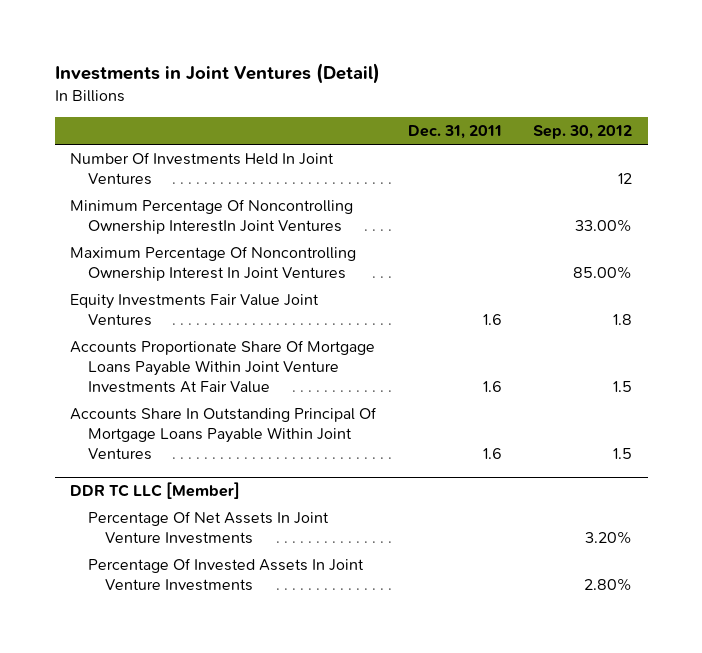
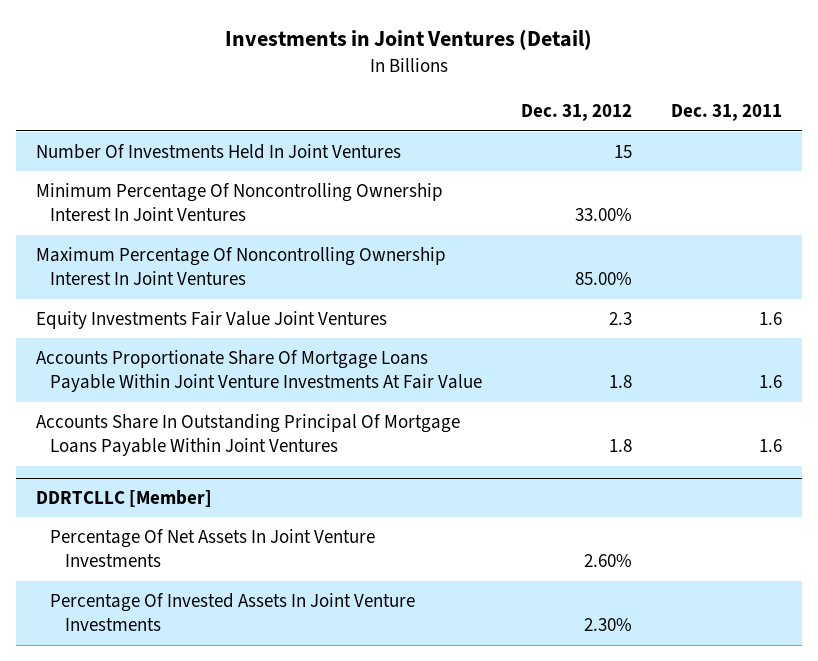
[533,125,633,140] Sep. 30, 2012 -> none
none -> [521,104,633,122] Dec. 31, 2012
[70,198,354,235] Minimum Percentage Of Noncontrolling Ownership InterestIn Joint Ventures -> [35,182,443,222] Minimum Percentage Of Noncontrolling Ownership Interest In Joint Ventures
[70,481,241,499] DDR TC LLC [Member] -> none
[87,510,329,545] Percentage Of Net Assets In Joint Venture Investments -> none
[87,557,364,592] Percentage Of Invested Assets In Joint Venture Investments -> none
none -> [35,490,212,508] DDRTCLLC [Member]
none -> [50,528,376,568] Percentage Of Net Assets In Joint Venture Investments
none -> [50,592,416,632] Percentage Of Invested Assets In Joint Venture Investments

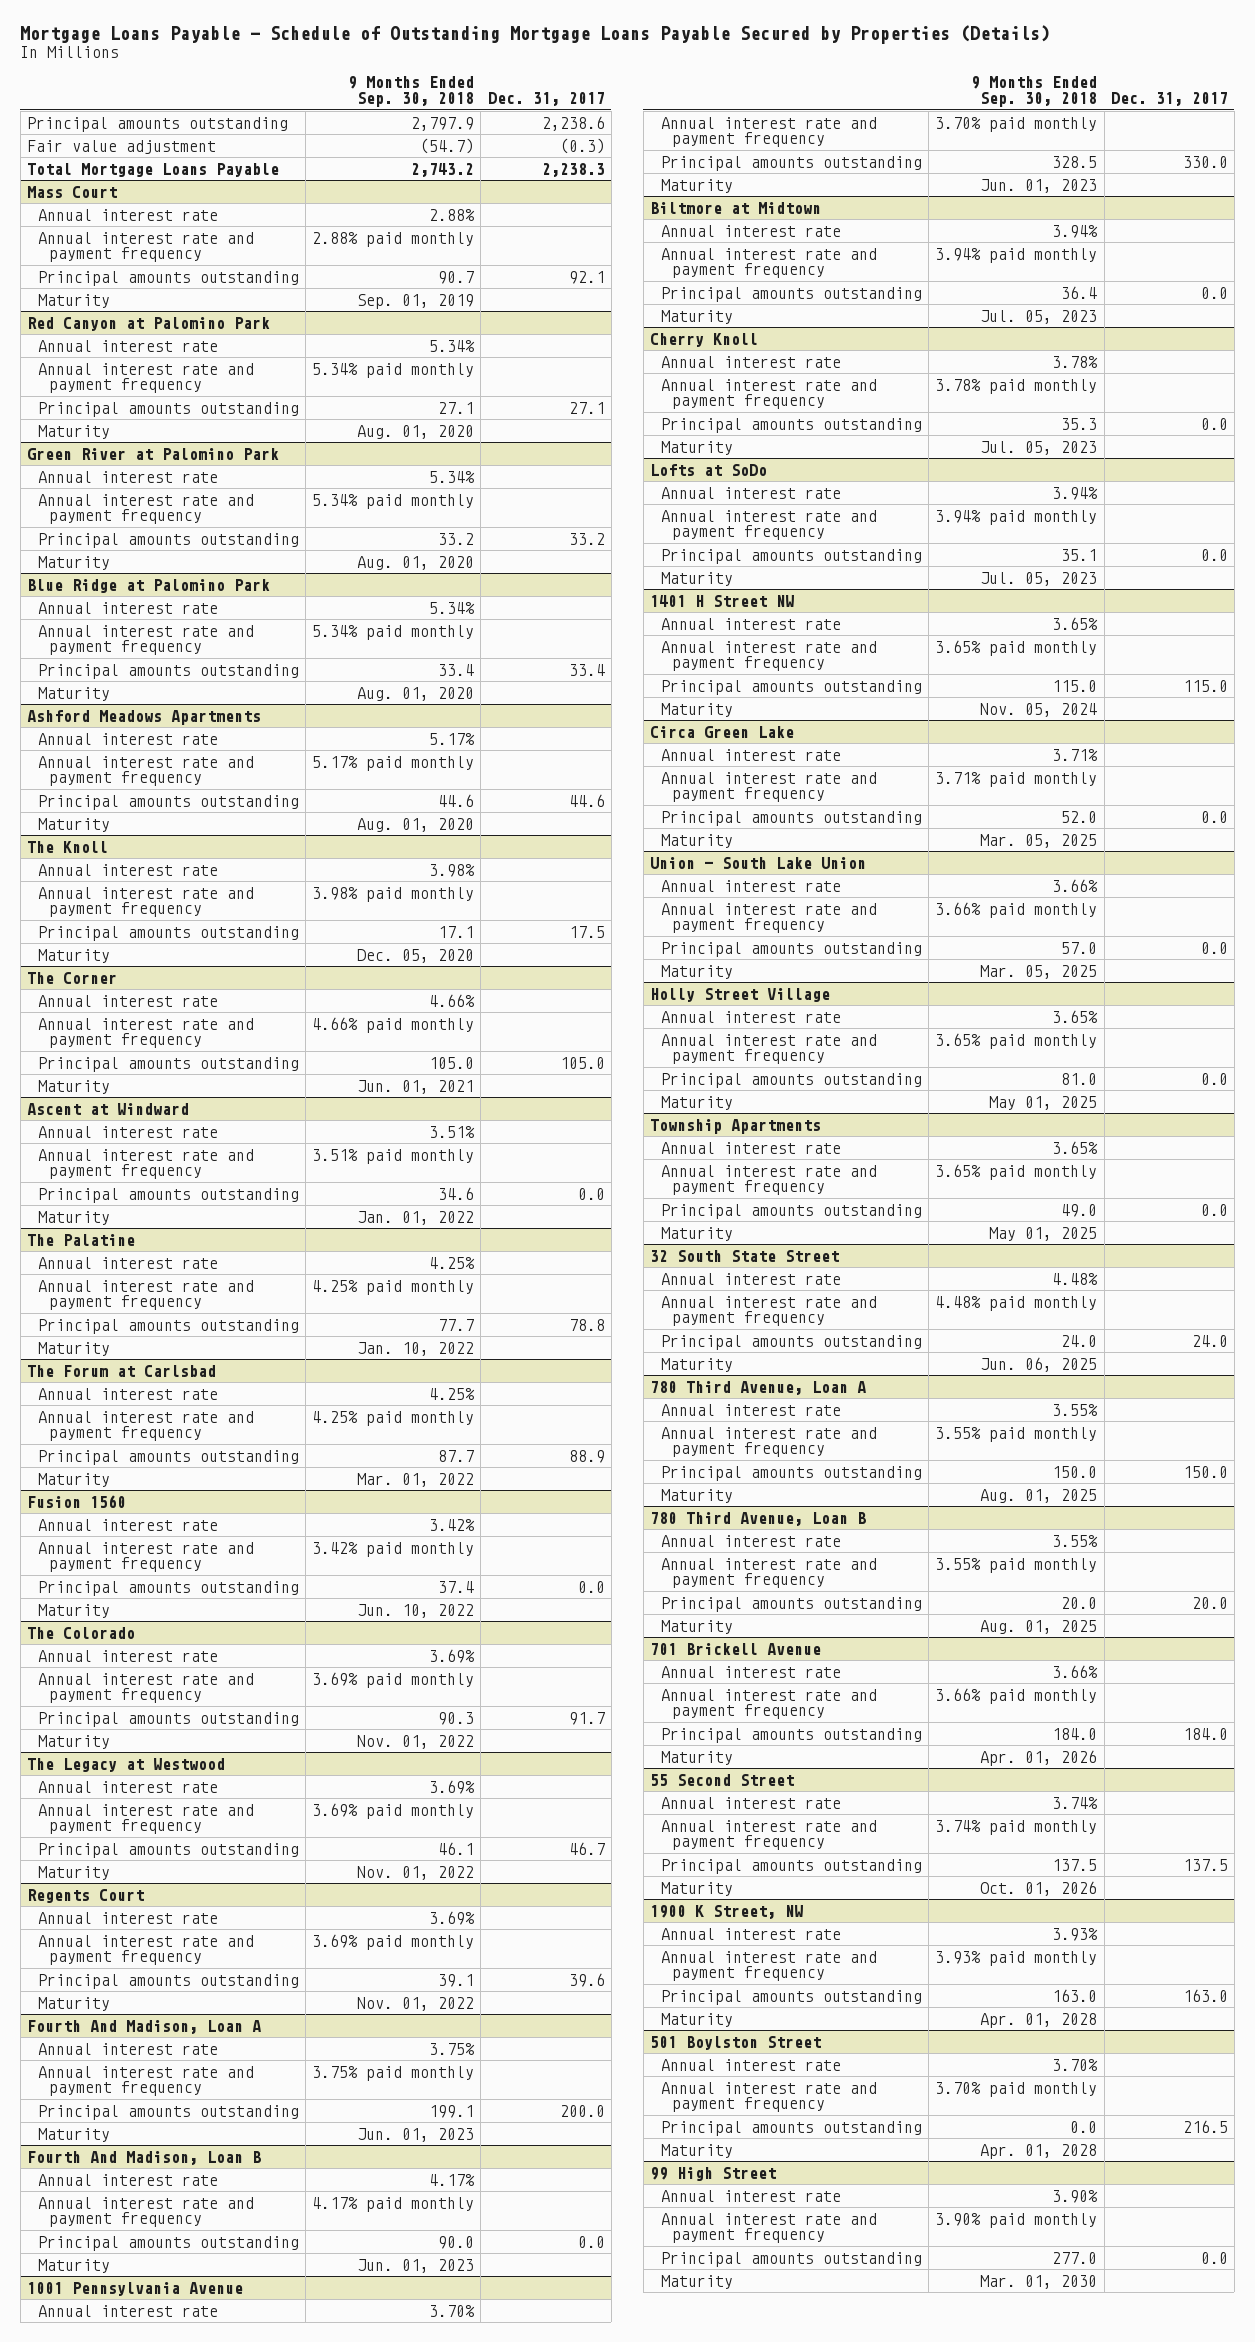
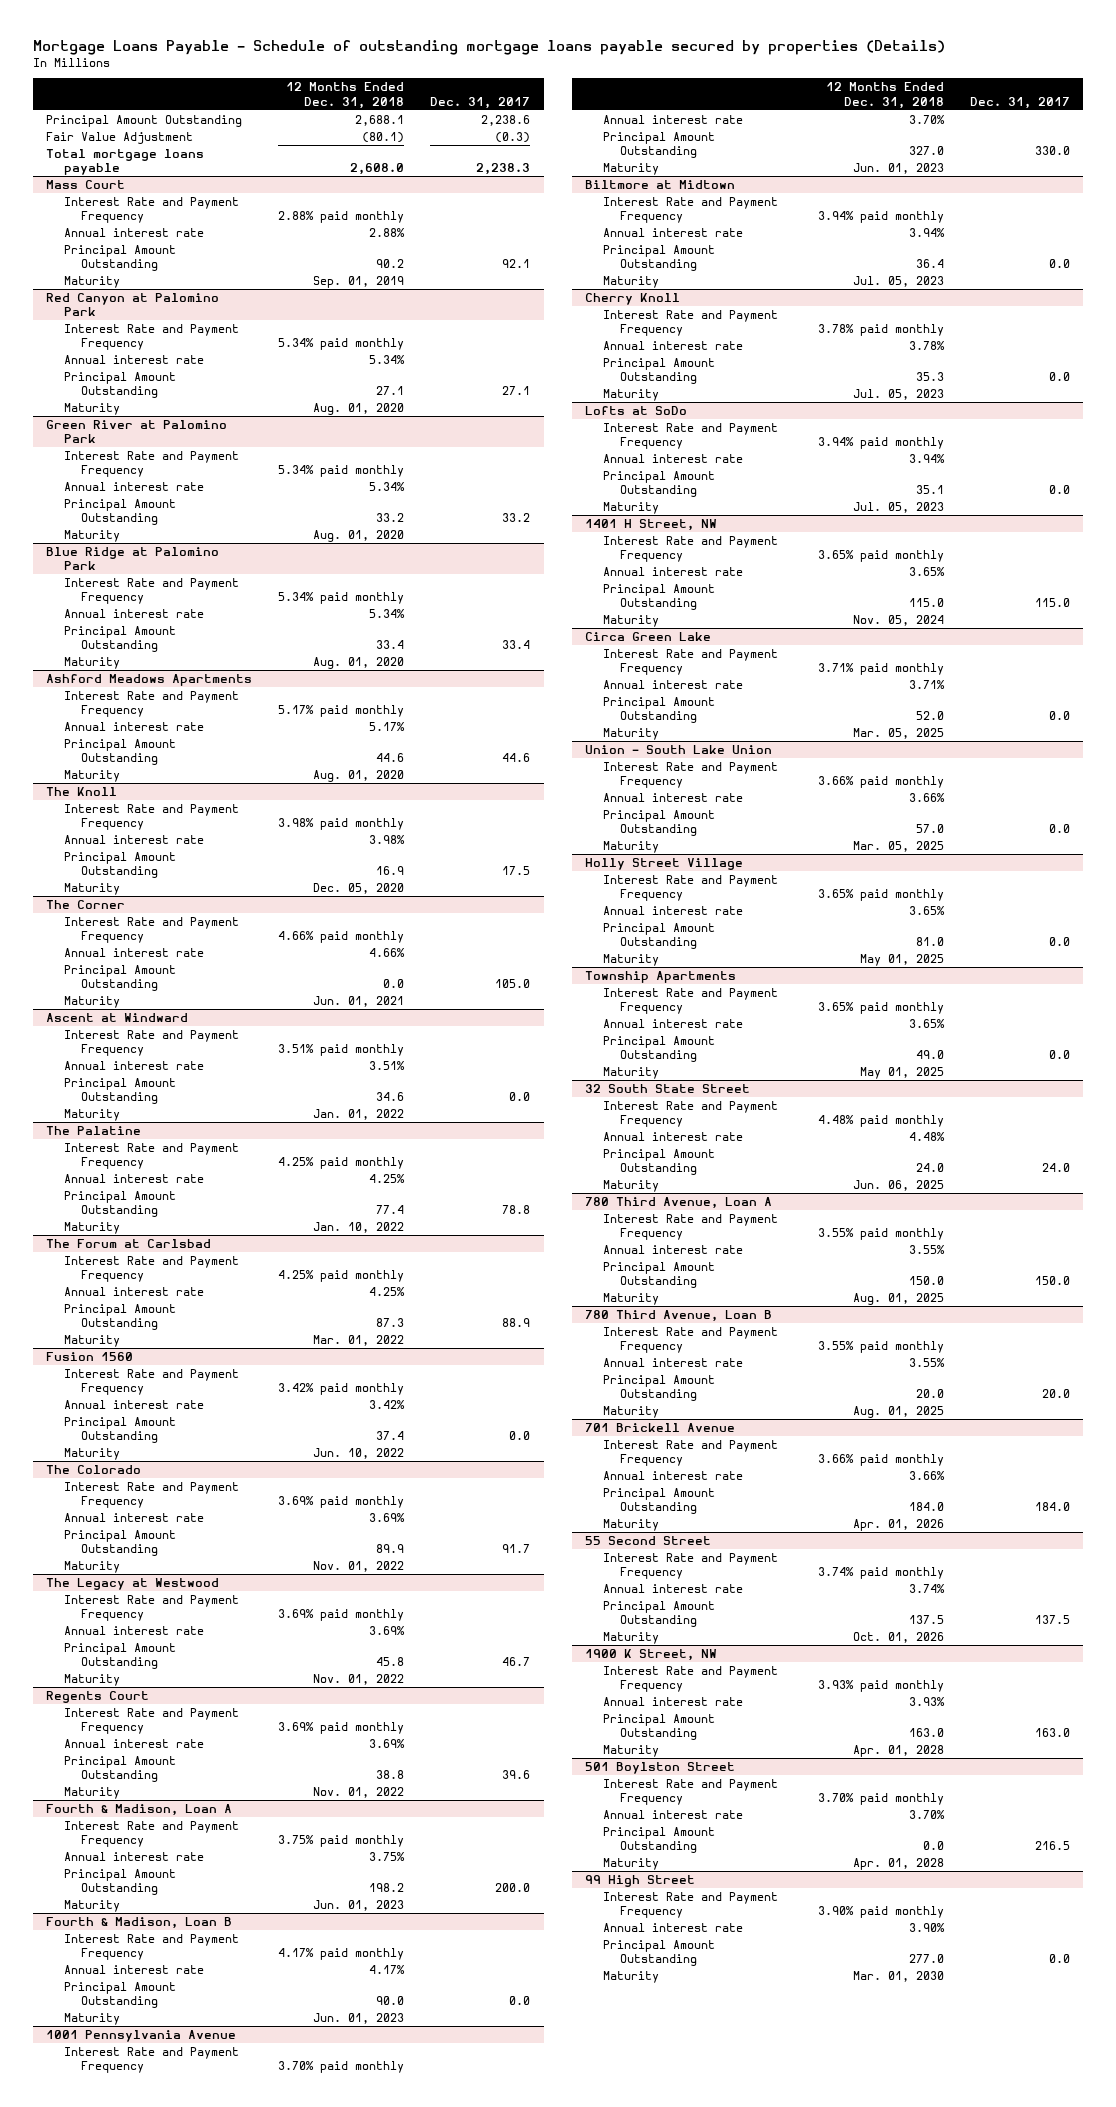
[20,25,1051,45] Mortgage Loans Payable - Schedule of Outstanding Mortgage Loans Payable Secured by Properties (Details) -> [33,40,946,56] Mortgage Loans Payable - Schedule of outstanding mortgage loans payable secured by properties (Details)
[348,76,475,108] 9 Months Ended Sep. 30, 2018 -> none
none -> [286,82,405,109] 12 Months Ended Dec. 31, 2018
[26,116,288,132] Principal amounts outstanding -> [46,114,243,127] Principal Amount Outstanding
[26,139,216,154] Fair value adjustment -> [46,131,194,144] Fair Value Adjustment
[26,162,279,177] Total Mortgage Loans Payable -> [46,148,205,176] Total mortgage loans payable
none -> [63,196,239,224] Interest Rate and Payment Frequency
[37,231,254,263] Annual interest rate and payment frequency -> none
[37,270,299,286] Principal amounts outstanding -> [63,244,176,272] Principal Amount Outstanding
none -> [63,323,239,351] Interest Rate and Payment Frequency
[37,362,254,394] Annual interest rate and payment frequency -> none
[37,401,299,417] Principal amounts outstanding -> [63,371,176,399] Principal Amount Outstanding
none -> [63,450,239,478] Interest Rate and Payment Frequency
[37,493,254,525] Annual interest rate and payment frequency -> none
[37,532,299,548] Principal amounts outstanding -> [63,498,176,526] Principal Amount Outstanding
none -> [63,577,239,605] Interest Rate and Payment Frequency
[37,624,254,656] Annual interest rate and payment frequency -> none
[37,663,299,679] Principal amounts outstanding -> [63,625,176,653] Principal Amount Outstanding
none -> [63,690,239,718] Interest Rate and Payment Frequency
[37,755,254,787] Annual interest rate and payment frequency -> none
[37,794,299,810] Principal amounts outstanding -> [63,738,176,766] Principal Amount Outstanding
none -> [63,803,239,831] Interest Rate and Payment Frequency
[37,886,254,918] Annual interest rate and payment frequency -> none
[37,925,299,941] Principal amounts outstanding -> [63,851,176,879] Principal Amount Outstanding
none -> [63,916,239,944] Interest Rate and Payment Frequency
[37,1017,254,1049] Annual interest rate and payment frequency -> none
[37,1056,299,1072] Principal amounts outstanding -> [63,964,176,992] Principal Amount Outstanding
none -> [63,1029,239,1057] Interest Rate and Payment Frequency
[37,1148,254,1180] Annual interest rate and payment frequency -> none
[37,1187,299,1203] Principal amounts outstanding -> [63,1077,176,1105] Principal Amount Outstanding
none -> [63,1142,239,1170] Interest Rate and Payment Frequency
[37,1279,254,1311] Annual interest rate and payment frequency -> none
[37,1318,299,1334] Principal amounts outstanding -> [63,1190,176,1218] Principal Amount Outstanding
none -> [63,1255,239,1283] Interest Rate and Payment Frequency
[37,1410,254,1442] Annual interest rate and payment frequency -> none
[37,1449,299,1465] Principal amounts outstanding -> [63,1303,176,1331] Principal Amount Outstanding
none -> [63,1368,239,1396] Interest Rate and Payment Frequency
[37,1541,254,1573] Annual interest rate and payment frequency -> none
[37,1580,299,1596] Principal amounts outstanding -> [63,1416,176,1444] Principal Amount Outstanding
none -> [63,1481,239,1509] Interest Rate and Payment Frequency
[37,1672,254,1704] Annual interest rate and payment frequency -> none
[37,1711,299,1727] Principal amounts outstanding -> [63,1529,176,1557] Principal Amount Outstanding
none -> [63,1594,239,1622] Interest Rate and Payment Frequency
[37,1803,254,1835] Annual interest rate and payment frequency -> none
[37,1842,299,1858] Principal amounts outstanding -> [63,1642,176,1670] Principal Amount Outstanding
none -> [63,1707,239,1735] Interest Rate and Payment Frequency
[37,1934,254,1966] Annual interest rate and payment frequency -> none
[37,1973,299,1989] Principal amounts outstanding -> [63,1755,176,1783] Principal Amount Outstanding
[26,2019,261,2034] Fourth And Madison, Loan A -> [46,1803,233,1816] Fourth & Madison, Loan A
none -> [63,1820,239,1848] Interest Rate and Payment Frequency
[37,2065,254,2097] Annual interest rate and payment frequency -> none
[37,2104,299,2120] Principal amounts outstanding -> [63,1868,176,1896] Principal Amount Outstanding
[26,2150,261,2165] Fourth And Madison, Loan B -> [46,1916,233,1929] Fourth & Madison, Loan B
none -> [63,1933,239,1961] Interest Rate and Payment Frequency
[37,2196,254,2228] Annual interest rate and payment frequency -> none
[37,2235,299,2251] Principal amounts outstanding -> [63,1981,176,2009] Principal Amount Outstanding
none -> [63,2046,239,2074] Interest Rate and Payment Frequency
[661,116,878,148] Annual interest rate and payment frequency -> none
[661,155,923,171] Principal amounts outstanding -> [602,131,715,159] Principal Amount Outstanding
none -> [602,196,778,224] Interest Rate and Payment Frequency
[661,247,878,279] Annual interest rate and payment frequency -> none
[661,286,923,302] Principal amounts outstanding -> [602,244,715,272] Principal Amount Outstanding
none -> [602,309,778,337] Interest Rate and Payment Frequency
[661,378,878,410] Annual interest rate and payment frequency -> none
[661,417,923,433] Principal amounts outstanding -> [602,357,715,385] Principal Amount Outstanding
none -> [602,422,778,450] Interest Rate and Payment Frequency
[661,509,878,541] Annual interest rate and payment frequency -> none
[661,548,923,564] Principal amounts outstanding -> [602,470,715,498] Principal Amount Outstanding
[650,594,795,607] 1401 H Street NW -> [585,518,718,531] 1401 H Street, NW
none -> [602,535,778,563] Interest Rate and Payment Frequency
[661,640,878,672] Annual interest rate and payment frequency -> none
[661,679,923,695] Principal amounts outstanding -> [602,583,715,611] Principal Amount Outstanding
none -> [602,648,778,676] Interest Rate and Payment Frequency
[661,771,878,803] Annual interest rate and payment frequency -> none
[661,810,923,826] Principal amounts outstanding -> [602,696,715,724] Principal Amount Outstanding
none -> [602,761,778,789] Interest Rate and Payment Frequency
[661,902,878,934] Annual interest rate and payment frequency -> none
[661,941,923,957] Principal amounts outstanding -> [602,809,715,837] Principal Amount Outstanding
none -> [602,874,778,902] Interest Rate and Payment Frequency
[661,1033,878,1065] Annual interest rate and payment frequency -> none
[661,1072,923,1088] Principal amounts outstanding -> [602,922,715,950] Principal Amount Outstanding
none -> [602,987,778,1015] Interest Rate and Payment Frequency
[661,1164,878,1196] Annual interest rate and payment frequency -> none
[661,1203,923,1219] Principal amounts outstanding -> [602,1035,715,1063] Principal Amount Outstanding
none -> [602,1100,778,1128] Interest Rate and Payment Frequency
[661,1295,878,1327] Annual interest rate and payment frequency -> none
[661,1334,923,1350] Principal amounts outstanding -> [602,1148,715,1176] Principal Amount Outstanding
none -> [602,1213,778,1241] Interest Rate and Payment Frequency
[661,1426,878,1458] Annual interest rate and payment frequency -> none
[661,1465,923,1481] Principal amounts outstanding -> [602,1261,715,1289] Principal Amount Outstanding
none -> [602,1326,778,1354] Interest Rate and Payment Frequency
[661,1557,878,1589] Annual interest rate and payment frequency -> none
[661,1596,923,1612] Principal amounts outstanding -> [602,1374,715,1402] Principal Amount Outstanding
none -> [602,1439,778,1467] Interest Rate and Payment Frequency
[661,1688,878,1720] Annual interest rate and payment frequency -> none
[661,1727,923,1743] Principal amounts outstanding -> [602,1487,715,1515] Principal Amount Outstanding
none -> [602,1552,778,1580] Interest Rate and Payment Frequency
[661,1819,878,1851] Annual interest rate and payment frequency -> none
[661,1858,923,1874] Principal amounts outstanding -> [602,1600,715,1628] Principal Amount Outstanding
none -> [602,1665,778,1693] Interest Rate and Payment Frequency
[661,1950,878,1982] Annual interest rate and payment frequency -> none
[661,1989,923,2005] Principal amounts outstanding -> [602,1713,715,1741] Principal Amount Outstanding
none -> [602,1778,778,1806] Interest Rate and Payment Frequency
[661,2081,878,2113] Annual interest rate and payment frequency -> none
[661,2120,923,2136] Principal amounts outstanding -> [602,1826,715,1854] Principal Amount Outstanding
none -> [602,1891,778,1919] Interest Rate and Payment Frequency
[661,2212,878,2244] Annual interest rate and payment frequency -> none
[661,2251,923,2267] Principal amounts outstanding -> [602,1939,715,1967] Principal Amount Outstanding

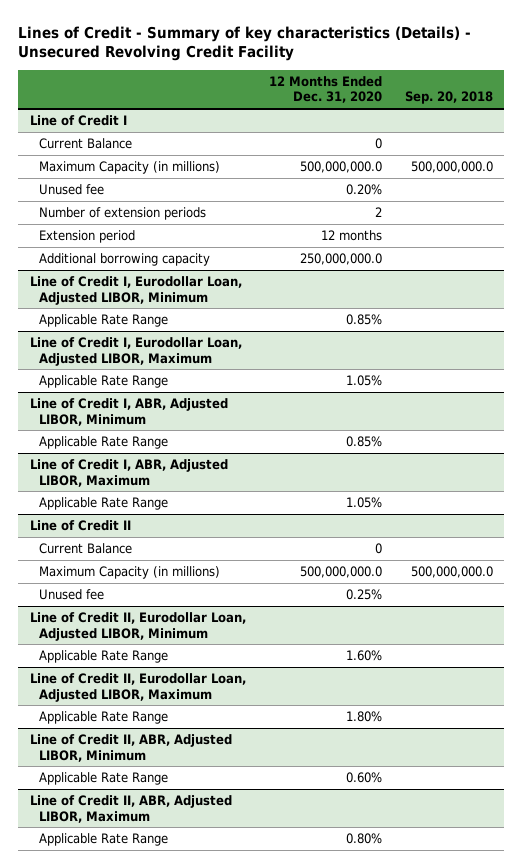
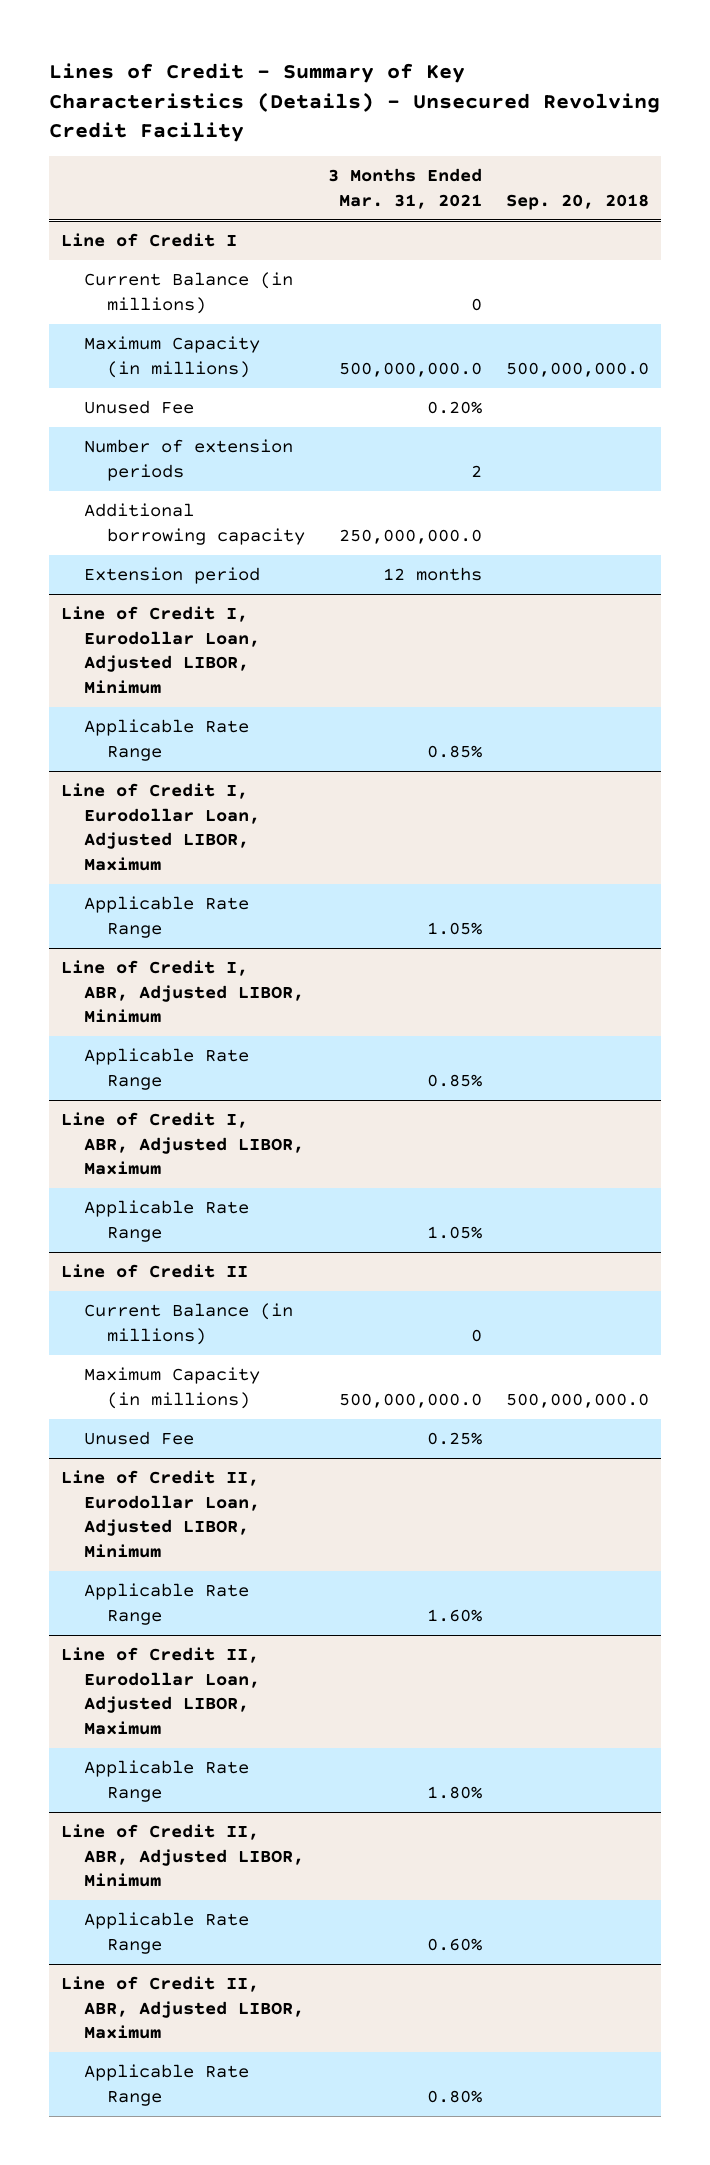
[18,25,472,62] Lines of Credit - Summary of key characteristics (Details) - Unsecured Revolving Credit Facility -> [48,63,660,143] Lines of Credit - Summary of Key Characteristics (Details) - Unsecured Revolving Credit Facility
[268,75,382,104] 12 Months Ended Dec. 31, 2020 -> none
none -> [328,168,483,209] 3 Months Ended Mar. 31, 2021
[39,137,133,149] Current Balance -> [83,272,293,314] Current Balance (in millions)
[39,183,105,195] Unused fee -> [83,400,194,415] Unused Fee
[39,229,136,243] Extension period -> [83,567,260,585] Extension period
[39,542,133,554] Current Balance -> [83,1303,293,1345] Current Balance (in millions)
[39,588,105,600] Unused fee -> [83,1431,194,1446] Unused Fee

